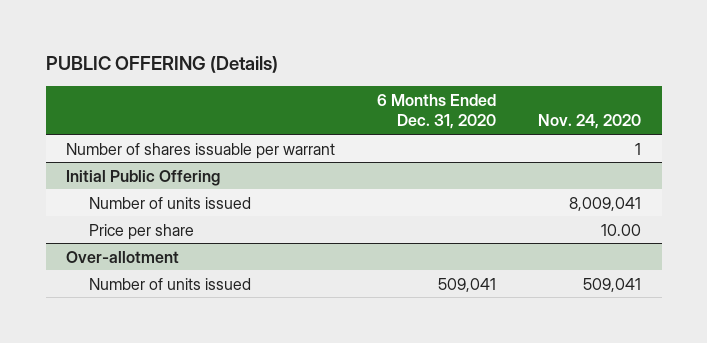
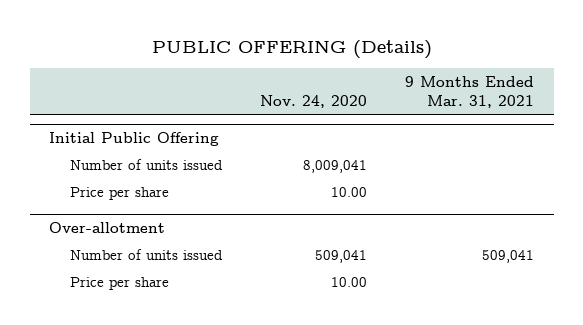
[377,93,497,130] 6 Months Ended Dec. 31, 2020 -> none
none -> [405,75,535,109] 9 Months Ended Mar. 31, 2021
[66,142,336,159] Number of shares issuable per warrant -> none
none -> [70,276,170,290] Price per share

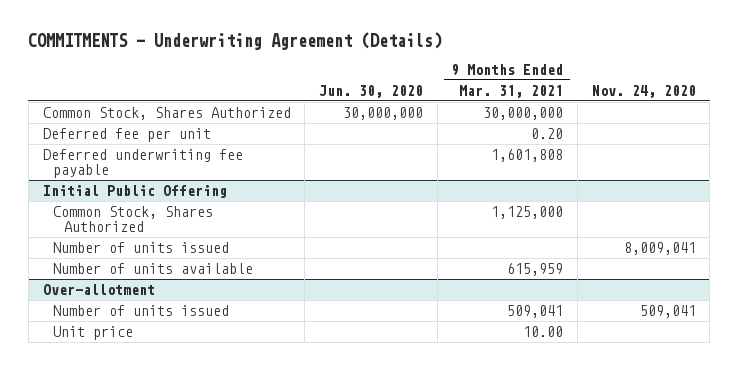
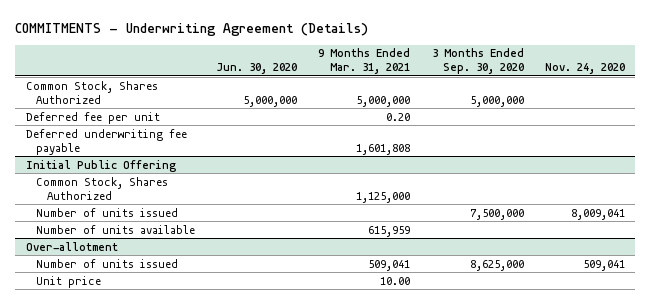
none -> [431,48,524,75] 3 Months Ended Sep. 30, 2020
[342,106,423,120] 30,000,000 -> [243,95,298,107] 5,000,000
[483,106,564,120] 30,000,000 -> [356,95,411,107] 5,000,000

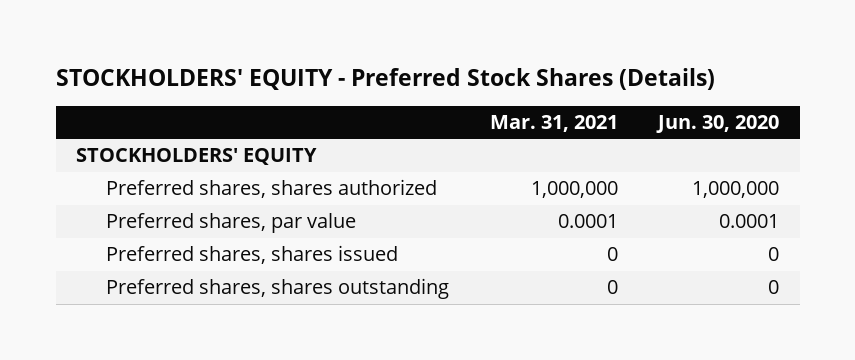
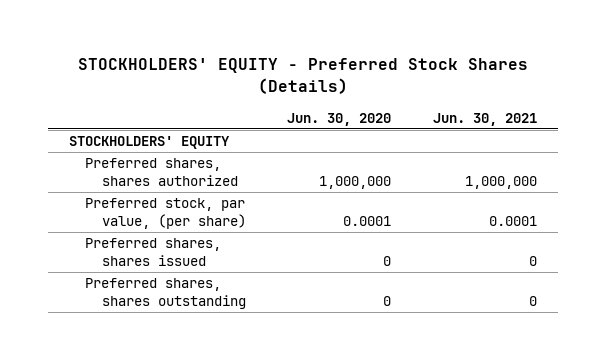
[489,114,618,132] Mar. 31, 2021 -> none
none -> [433,112,538,126] Jun. 30, 2021
[106,213,357,234] Preferred shares, par value -> [85,198,246,230] Preferred stock, par value, (per share)

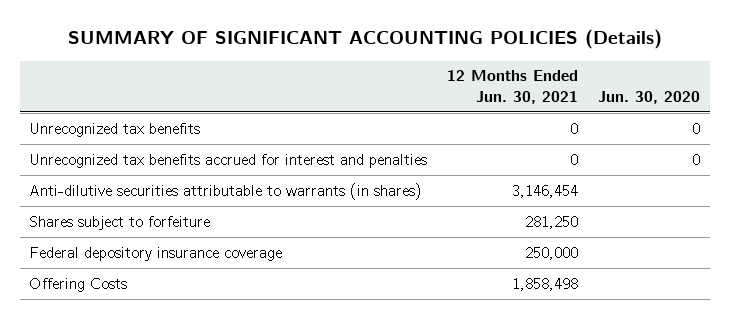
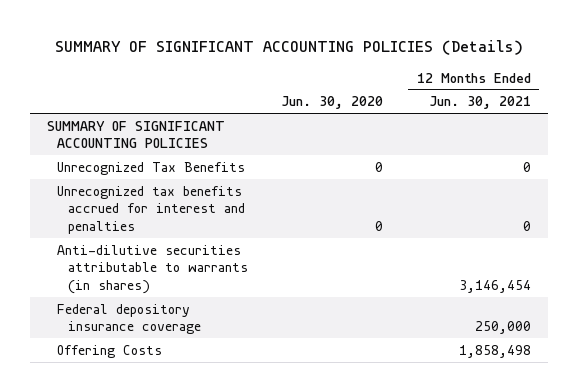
none -> [46,120,225,149] SUMMARY OF SIGNIFICANT ACCOUNTING POLICIES
[29,122,201,137] Unrecognized tax benefits -> [57,161,246,175] Unrecognized Tax Benefits
[29,215,211,230] Shares subject to forfeiture -> none

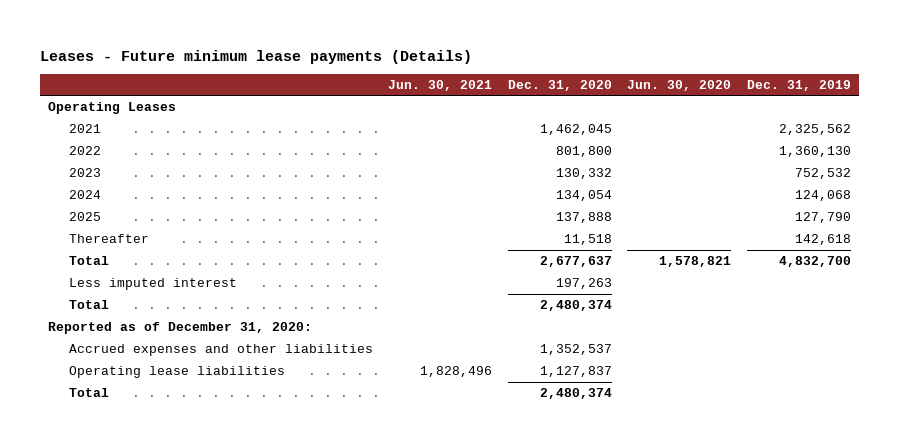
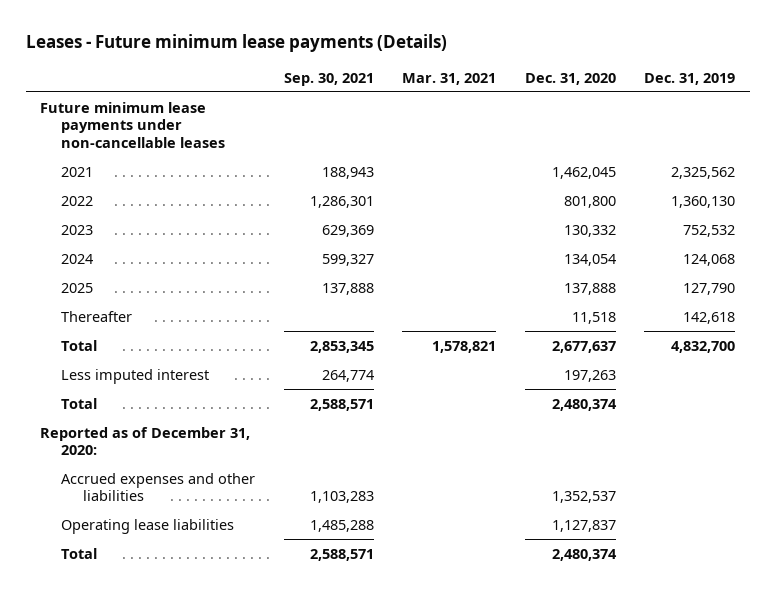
[388,79,493,91] Jun. 30, 2021 -> none
[627,79,732,91] Jun. 30, 2020 -> none
none -> [283,72,374,86] Sep. 30, 2021
none -> [402,72,497,85] Mar. 31, 2021
[48,102,177,115] Operating Leases -> [40,101,226,148] Future minimum lease payments under non-cancellable leases

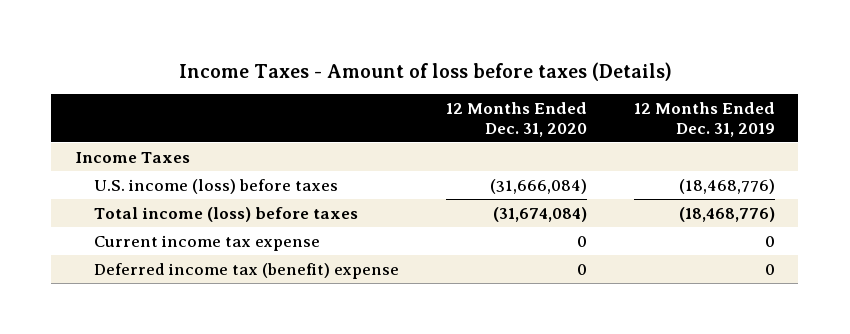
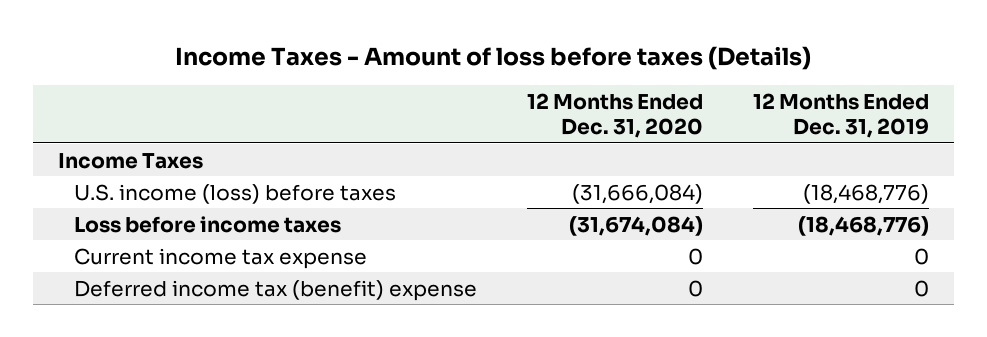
[94,206,359,222] Total income (loss) before taxes -> [74,215,342,233] Loss before income taxes

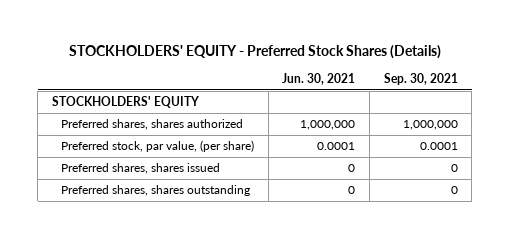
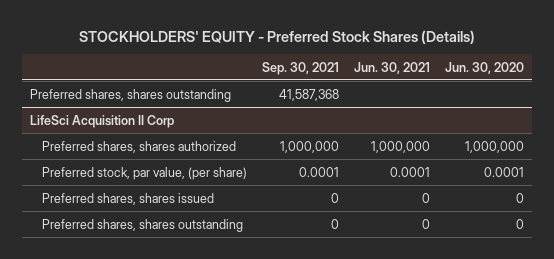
none -> [445,61,525,74] Jun. 30, 2020
[52,96,200,109] STOCKHOLDERS' EQUITY -> none
none -> [29,88,231,102] Preferred shares, shares outstanding
none -> [29,114,174,128] LifeSci Acquisition II Corp

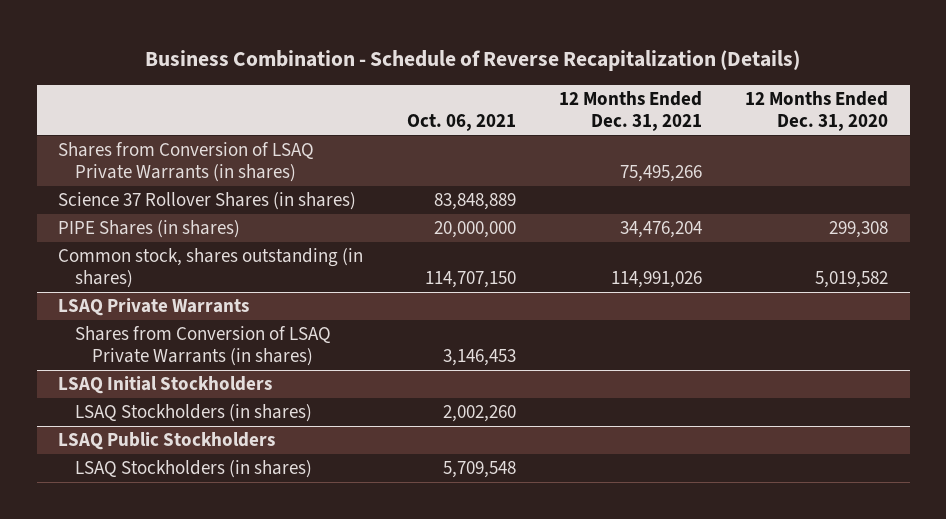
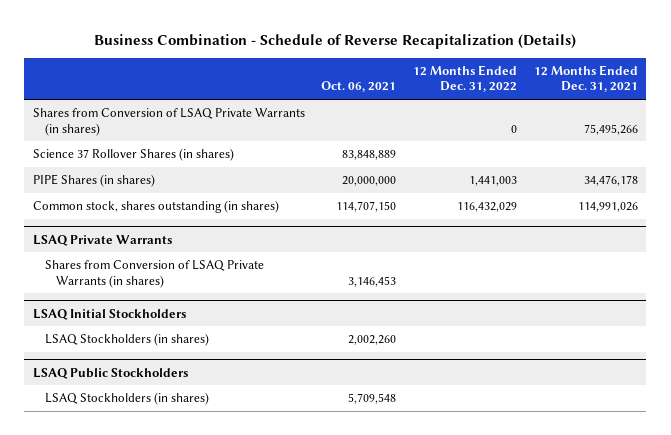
[745,90,889,132] 12 Months Ended Dec. 31, 2020 -> none
none -> [413,65,518,93] 12 Months Ended Dec. 31, 2022
[619,221,702,239] 34,476,204 -> [583,175,638,187] 34,476,178

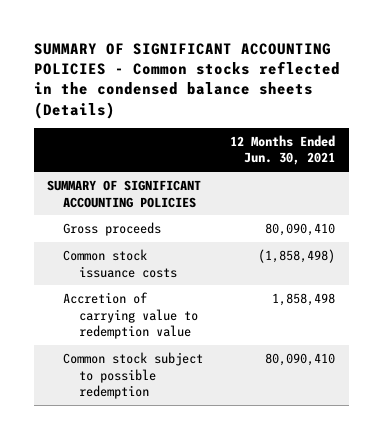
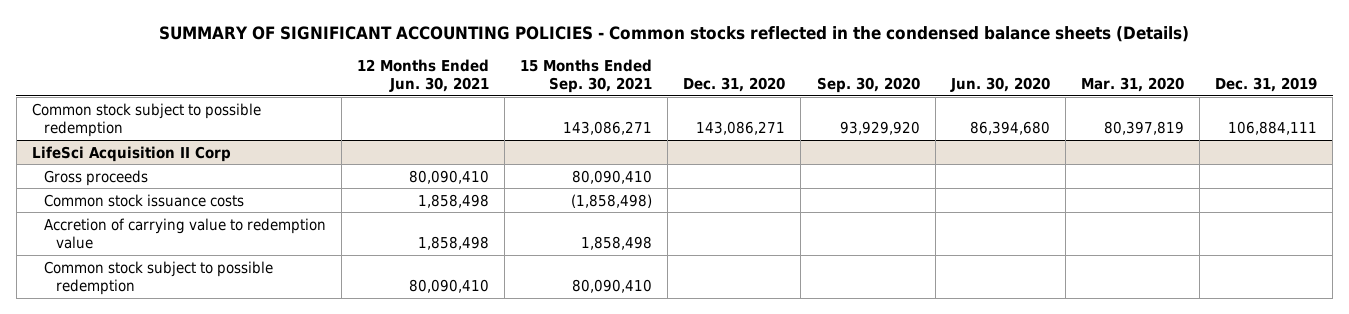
none -> [520,58,653,94] 15 Months Ended Sep. 30, 2021
none -> [683,77,786,93] Dec. 31, 2020
none -> [816,77,920,94] Sep. 30, 2020
none -> [949,77,1050,93] Jun. 30, 2020
none -> [1081,77,1185,93] Mar. 31, 2020
none -> [1215,77,1318,93] Dec. 31, 2019
[47,179,202,208] SUMMARY OF SIGNIFICANT ACCOUNTING POLICIES -> none
none -> [31,102,261,137] Common stock subject to possible redemption
none -> [31,145,231,162] LifeSci Acquisition II Corp
[258,248,336,263] (1,858,498) -> [417,193,489,208] 1,858,498

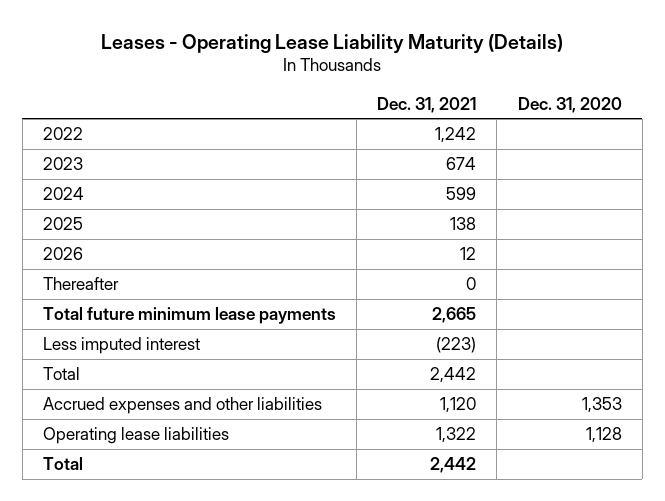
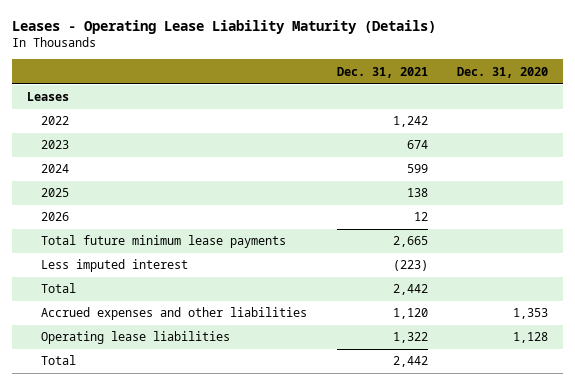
none -> [26,92,69,102] Leases
[42,277,119,291] Thereafter -> none

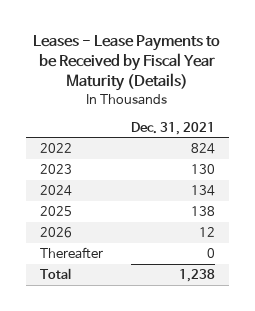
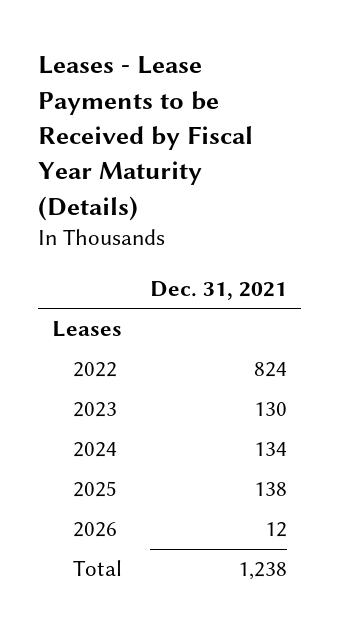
none -> [51,321,122,338] Leases
[40,246,104,259] Thereafter -> none

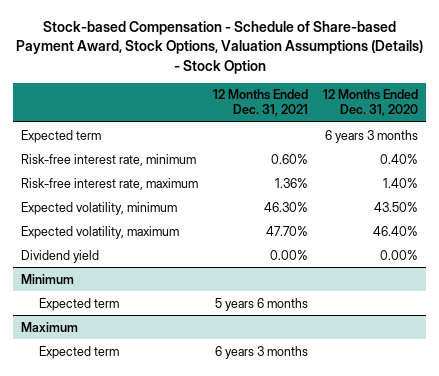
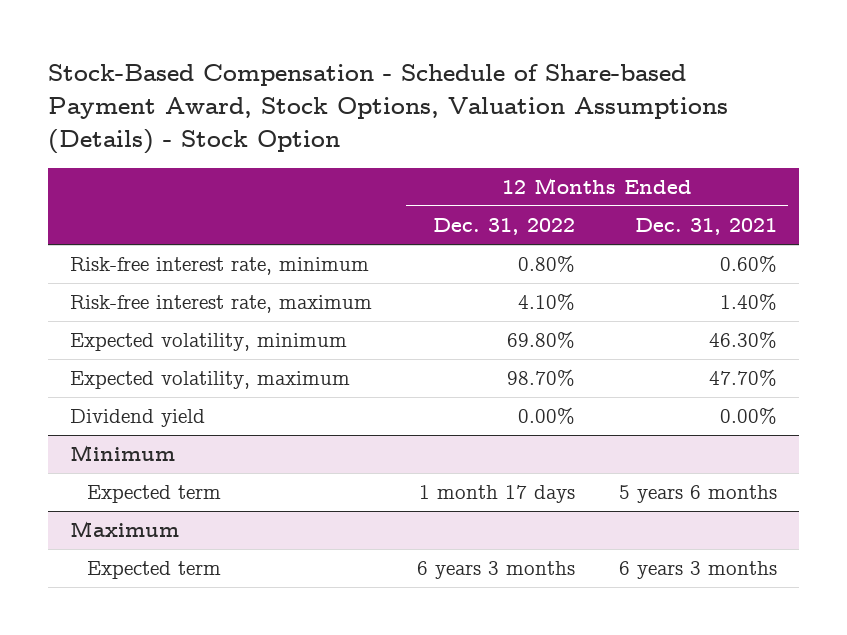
[15,21,423,74] Stock-based Compensation - Schedule of Share-based Payment Award, Stock Options, Valuation Assumptions (Details) - Stock Option -> [48,64,729,154] Stock-Based Compensation - Schedule of Share-based Payment Award, Stock Options, Valuation Assumptions (Details) - Stock Option
[323,89,419,117] 12 Months Ended Dec. 31, 2020 -> none
none -> [432,218,575,236] Dec. 31, 2022
[20,129,101,143] Expected term -> none
[275,177,309,188] 1.36% -> [719,293,777,311] 1.40%

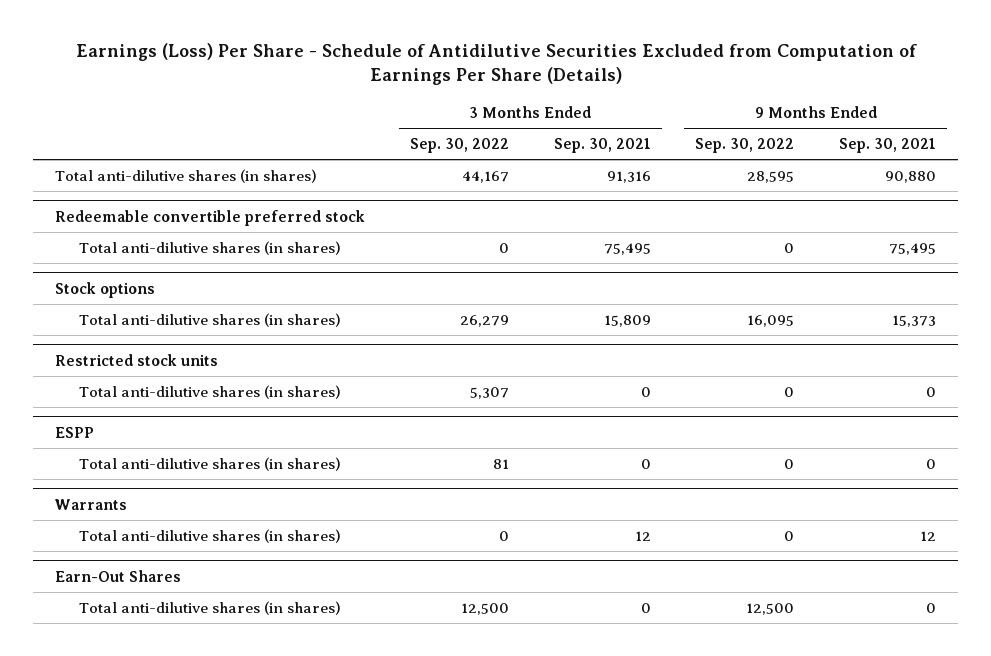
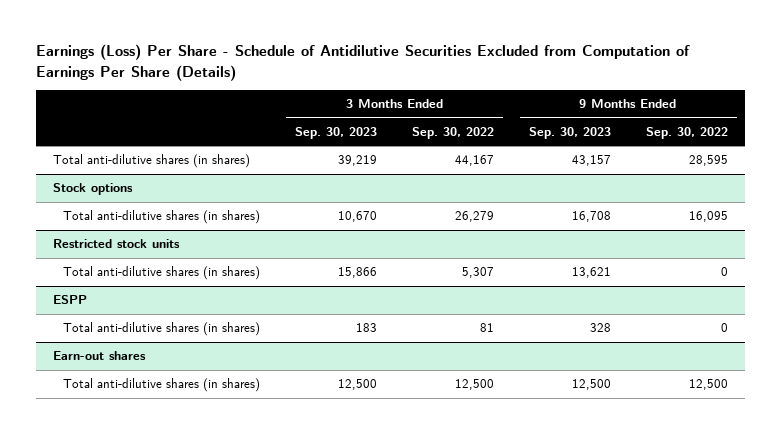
[553,138,651,154] Sep. 30, 2021 -> none
[839,138,937,154] Sep. 30, 2021 -> none
none -> [295,126,378,139] Sep. 30, 2023
none -> [529,126,612,139] Sep. 30, 2023
[55,209,366,226] Redeemable convertible preferred stock -> none
[79,241,342,256] Total anti-dilutive shares (in shares) -> none
[55,498,128,510] Warrants -> none
[79,529,342,544] Total anti-dilutive shares (in shares) -> none
[55,569,182,582] Earn-Out Shares -> [52,351,146,361] Earn-out shares

